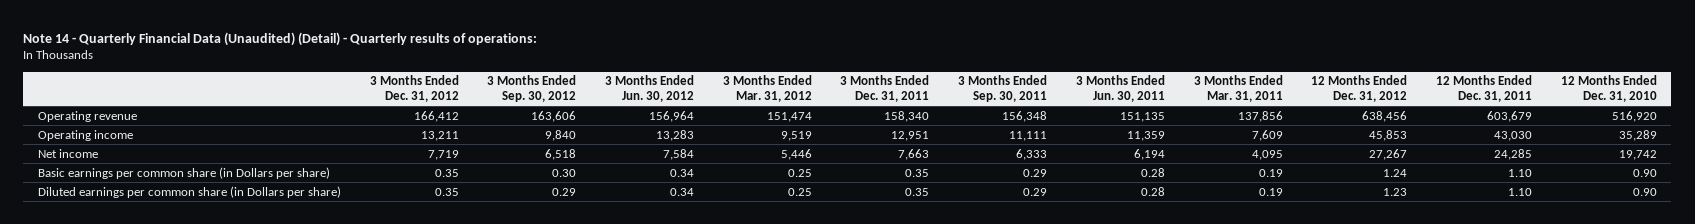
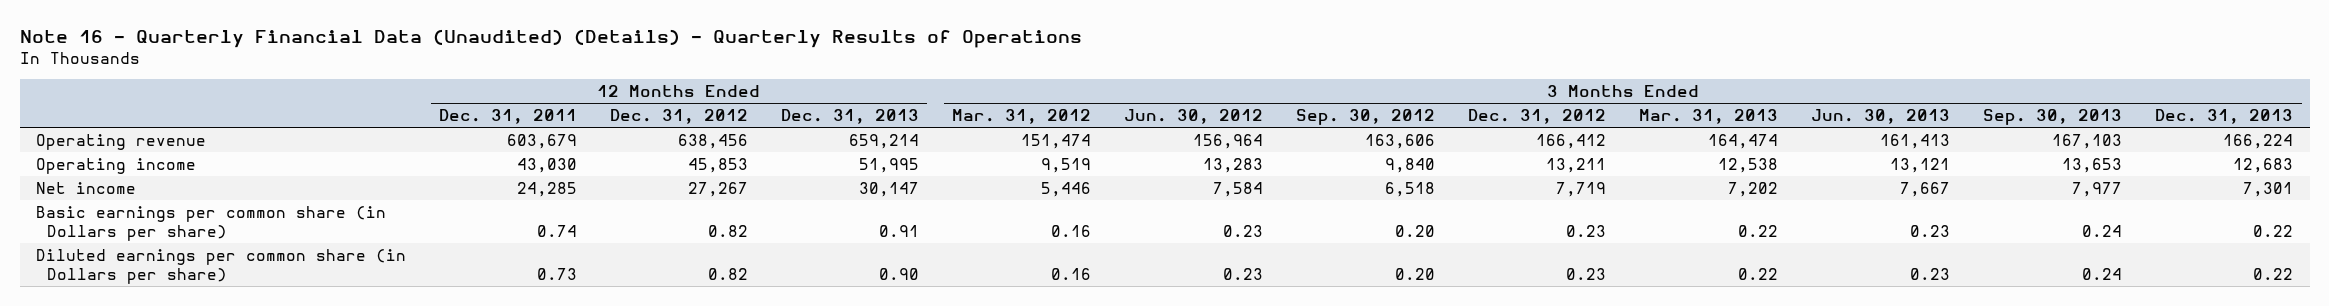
[23,31,538,46] Note 14 - Quarterly Financial Data (Unaudited) (Detail) - Quarterly results of operations: -> [19,29,1082,49] Note 16 - Quarterly Financial Data (Unaudited) (Details) - Quarterly Results of Operations
[840,75,930,103] 3 Months Ended Dec. 31, 2011 -> none
[958,75,1048,103] 3 Months Ended Sep. 30, 2011 -> none
[1075,75,1165,103] 3 Months Ended Jun. 30, 2011 -> none
[1193,75,1283,103] 3 Months Ended Mar. 31, 2011 -> none
[1560,75,1657,103] 12 Months Ended Dec. 31, 2010 -> none
none -> [781,108,920,124] Dec. 31, 2013
none -> [1639,108,1779,124] Mar. 31, 2013
none -> [1811,108,1951,124] Jun. 30, 2013
none -> [1983,108,2123,125] Sep. 30, 2013
none -> [2155,108,2294,124] Dec. 31, 2013
[434,168,459,177] 0.35 -> [1566,225,1607,238] 0.23
[552,168,577,177] 0.30 -> [1395,225,1436,238] 0.20
[669,168,694,177] 0.34 -> [1223,225,1264,238] 0.23
[787,168,812,177] 0.25 -> [1051,225,1092,238] 0.16
[1383,168,1408,177] 1.24 -> [708,225,749,238] 0.82
[1508,168,1533,177] 1.10 -> [537,225,578,238] 0.74
[434,187,459,196] 0.35 -> [1566,268,1607,281] 0.23
[552,187,577,196] 0.29 -> [1395,268,1436,281] 0.20
[669,187,694,196] 0.34 -> [1223,268,1264,281] 0.23
[787,187,812,196] 0.25 -> [1051,268,1092,281] 0.16
[1383,187,1408,196] 1.23 -> [708,268,749,281] 0.82
[1508,187,1533,196] 1.10 -> [537,268,578,281] 0.73

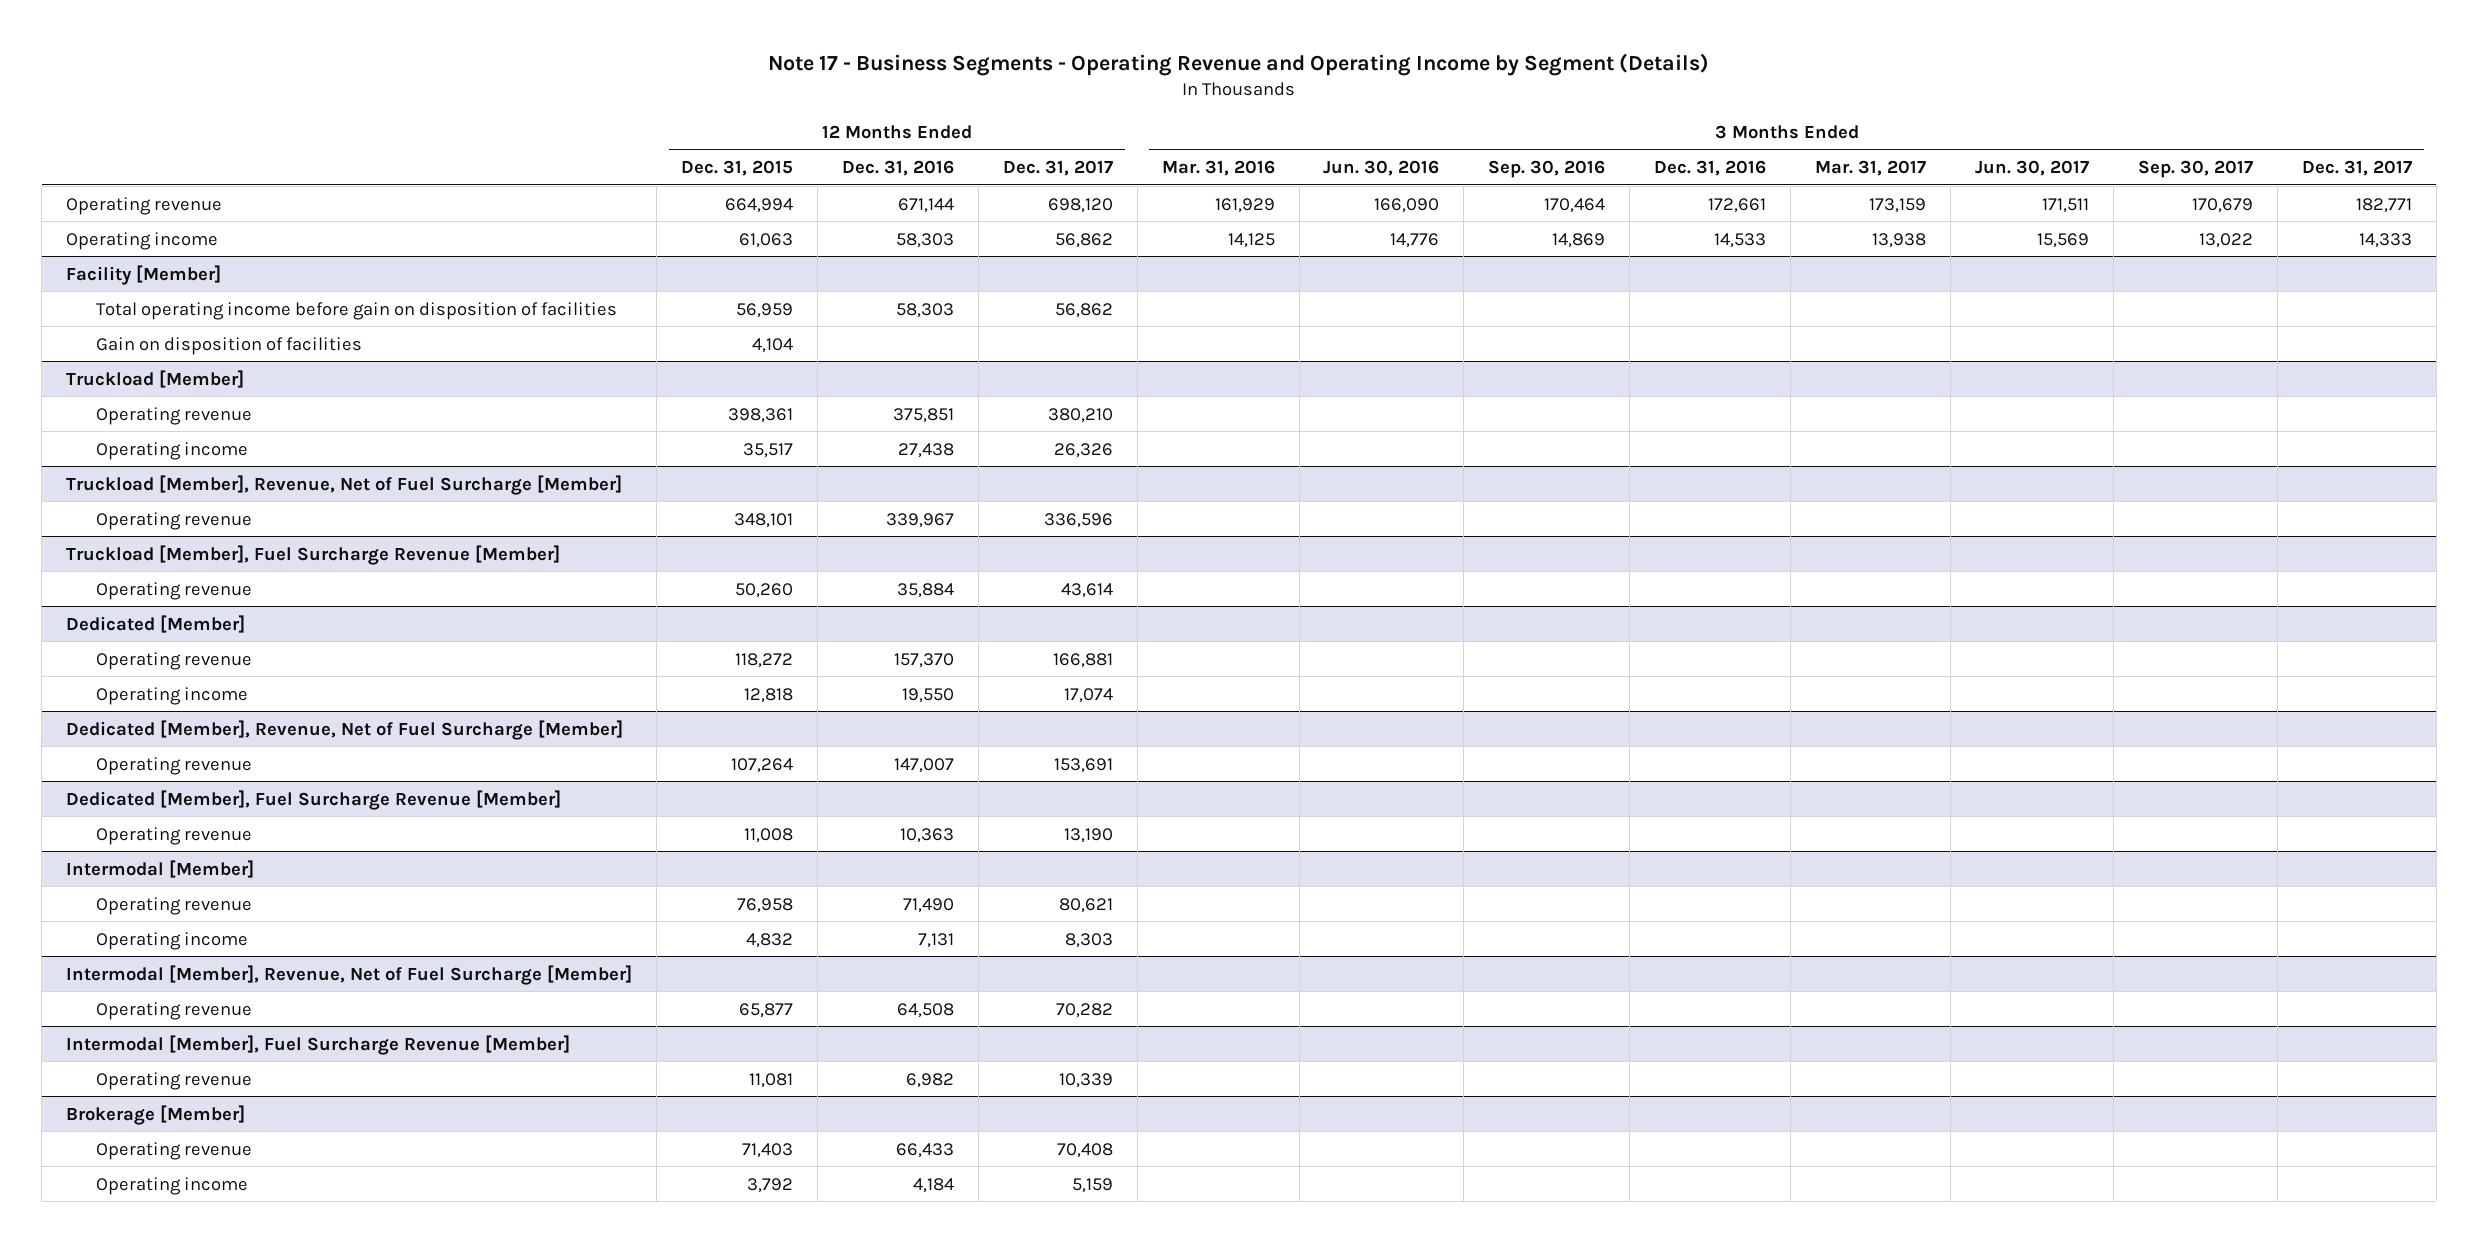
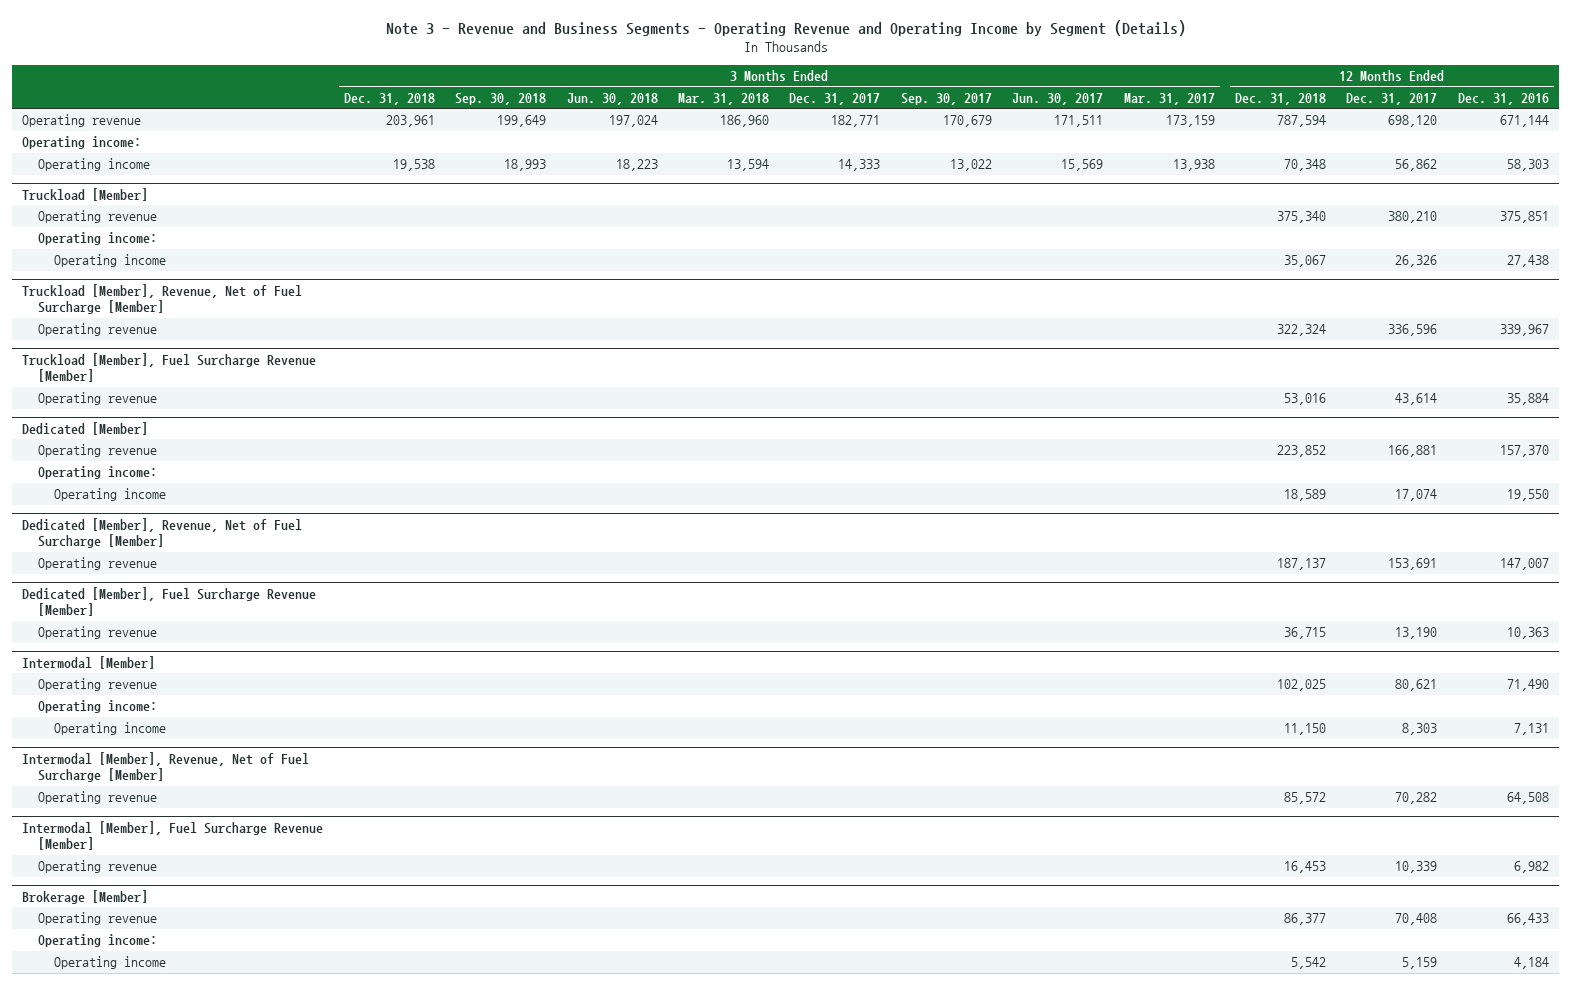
[767,53,1709,77] Note 17 - Business Segments - Operating Revenue and Operating Income by Segment (Details) -> [385,20,1186,37] Note 3 - Revenue and Business Segments - Operating Revenue and Operating Income by Segment (Details)
[681,160,794,177] Dec. 31, 2015 -> none
[1161,160,1275,177] Mar. 31, 2016 -> none
[1323,160,1440,177] Jun. 30, 2016 -> none
[1488,160,1606,179] Sep. 30, 2016 -> none
[1654,160,1767,177] Dec. 31, 2016 -> none
none -> [343,92,435,105] Dec. 31, 2018
none -> [455,92,547,105] Sep. 30, 2018
none -> [566,92,658,105] Jun. 30, 2018
none -> [677,92,769,105] Mar. 31, 2018
none -> [1234,92,1326,105] Dec. 31, 2018
none -> [22,136,142,150] Operating income:
[66,264,222,285] Facility [Member] -> none
[95,301,617,320] Total operating income before gain on disposition of facilities -> none
[95,336,362,355] Gain on disposition of facilities -> none
none -> [38,232,158,246] Operating income:
none -> [38,466,158,480] Operating income:
none -> [38,700,158,714] Operating income:
none -> [38,934,158,948] Operating income:

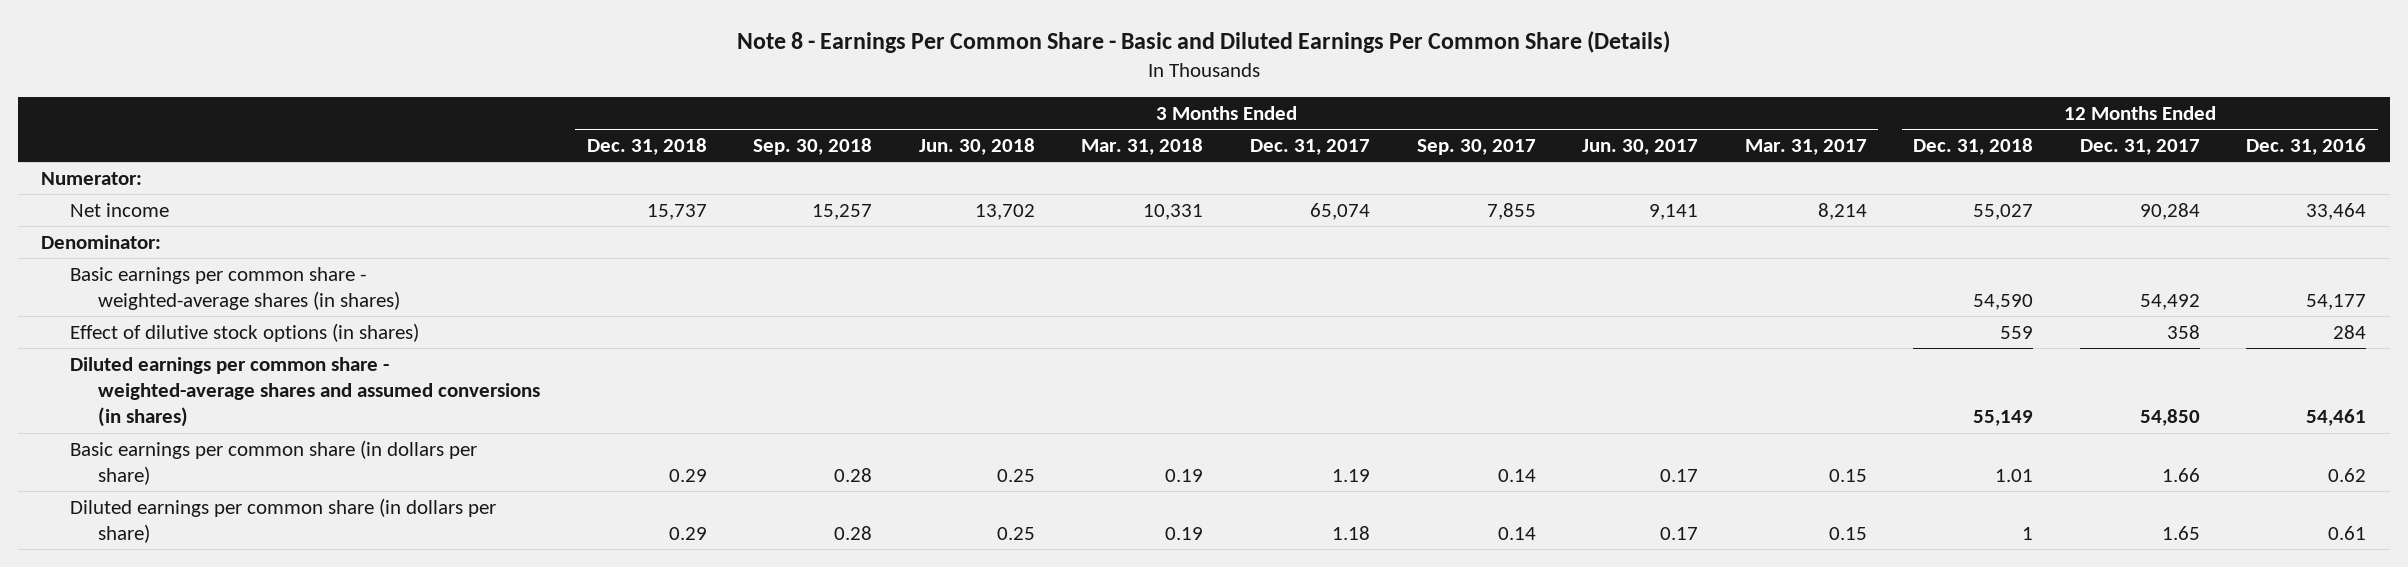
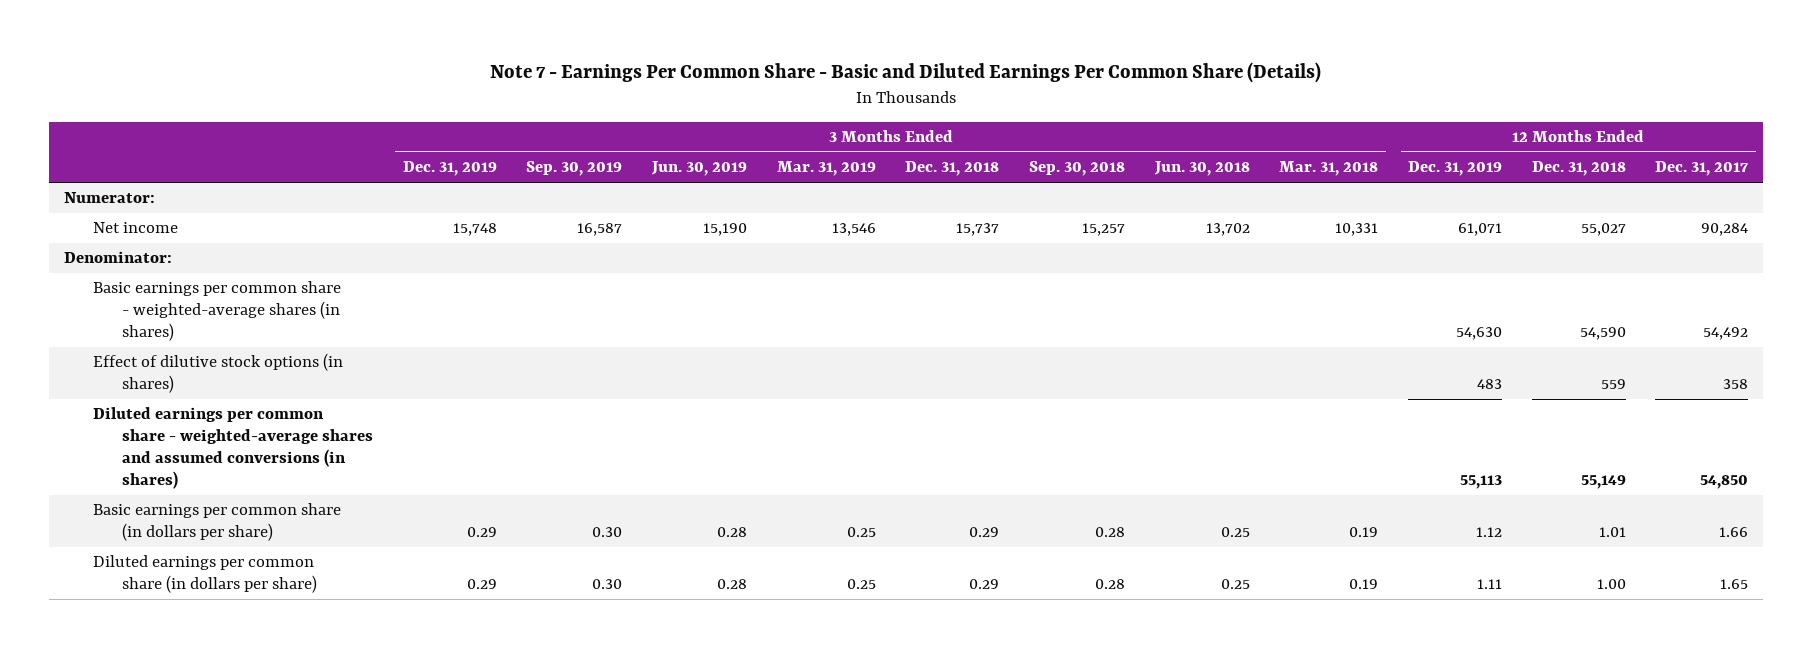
[736,31,1670,54] Note 8 - Earnings Per Common Share - Basic and Diluted Earnings Per Common Share (Details) -> [490,62,1322,84] Note 7 - Earnings Per Common Share - Basic and Diluted Earnings Per Common Share (Details)
[1249,138,1370,155] Dec. 31, 2017 -> none
[1416,138,1536,155] Sep. 30, 2017 -> none
[1582,138,1699,155] Jun. 30, 2017 -> none
[1744,138,1867,155] Mar. 31, 2017 -> none
[2246,137,2367,155] Dec. 31, 2016 -> none
none -> [402,161,497,177] Dec. 31, 2019
none -> [526,161,623,177] Sep. 30, 2019
none -> [651,161,748,177] Jun. 30, 2019
none -> [776,161,876,177] Mar. 31, 2019
none -> [1407,161,1502,177] Dec. 31, 2019
[2022,526,2034,540] 1 -> [1596,579,1626,590] 1.00

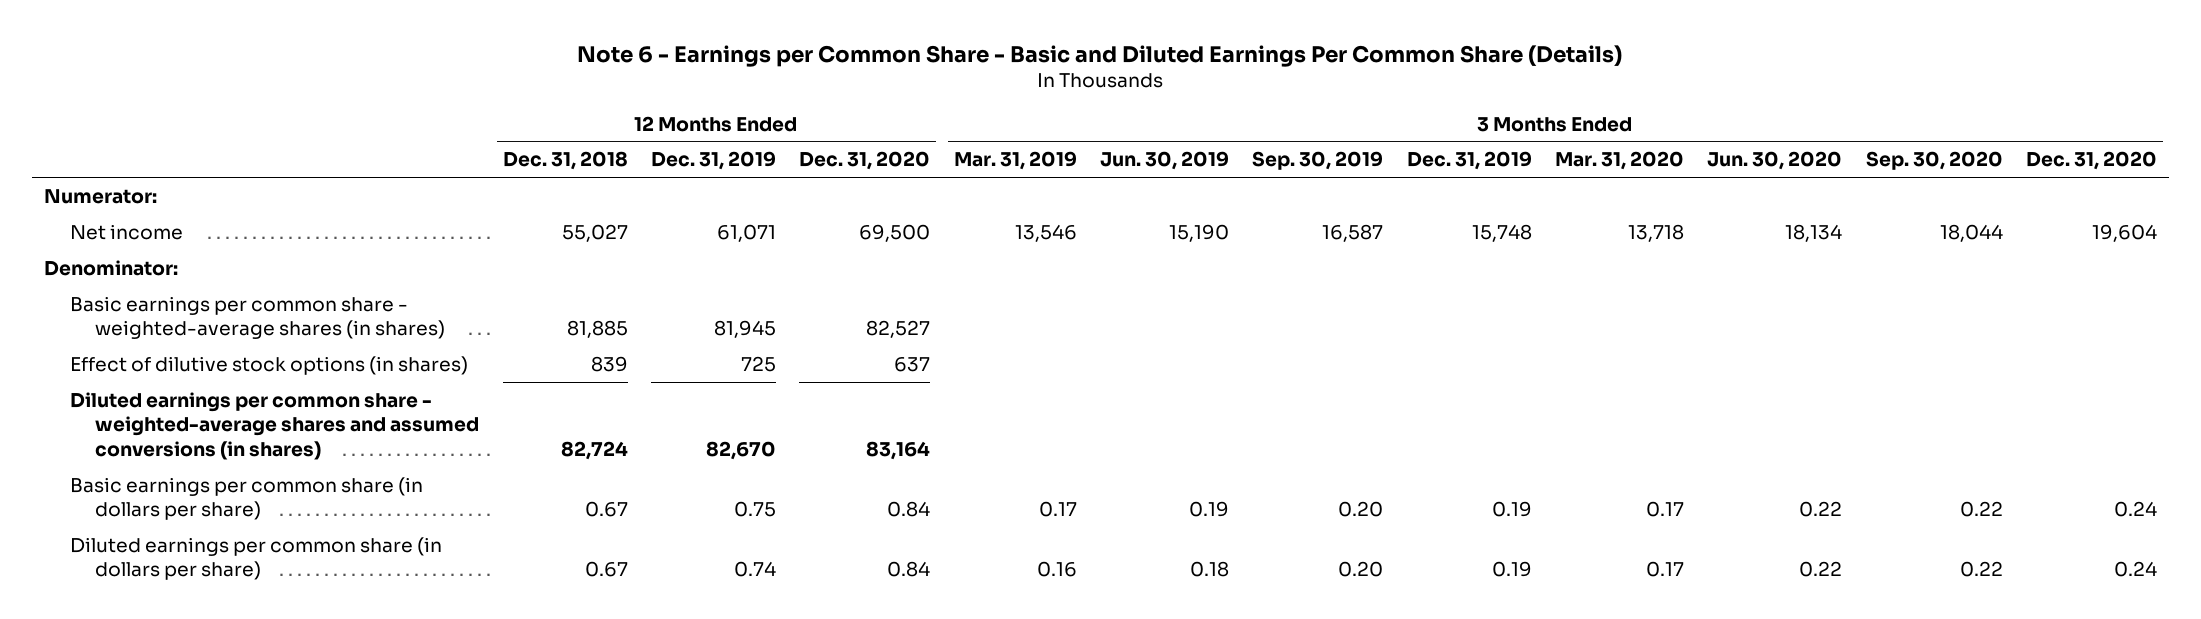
[490,62,1322,84] Note 7 - Earnings Per Common Share - Basic and Diluted Earnings Per Common Share (Details) -> [577,44,1623,67] Note 6 - Earnings per Common Share - Basic and Diluted Earnings Per Common Share (Details)
[905,161,1000,177] Dec. 31, 2018 -> none
[1029,161,1126,177] Sep. 30, 2018 -> none
[1153,161,1250,177] Jun. 30, 2018 -> none
[1279,161,1379,177] Mar. 31, 2018 -> none
[1655,161,1749,177] Dec. 31, 2017 -> none
none -> [799,151,931,171] Dec. 31, 2020
none -> [1554,151,1684,171] Mar. 31, 2020
none -> [1707,151,1843,171] Jun. 30, 2020
none -> [1865,151,2003,171] Sep. 30, 2020
none -> [2025,151,2157,171] Dec. 31, 2020
[1455,327,1502,341] 54,630 -> [713,320,776,339] 81,945
[1579,327,1626,341] 54,590 -> [566,320,628,339] 81,885
[1476,379,1502,390] 483 -> [740,355,776,372] 725
[1600,379,1626,390] 559 -> [590,355,628,372] 839
[1459,475,1502,490] 55,113 -> [705,440,776,460] 82,670
[1580,475,1626,490] 55,149 -> [560,440,628,460] 82,724
[466,527,497,538] 0.29 -> [1491,501,1532,518] 0.19
[592,527,623,538] 0.30 -> [1338,501,1384,518] 0.20
[717,527,748,538] 0.28 -> [1188,501,1229,518] 0.19
[846,527,876,538] 0.25 -> [1038,501,1077,518] 0.17
[1475,527,1502,538] 1.12 -> [733,501,776,518] 0.75
[1598,527,1626,538] 1.01 -> [584,501,628,518] 0.67
[466,579,497,590] 0.29 -> [1491,561,1532,578] 0.19
[592,579,623,590] 0.30 -> [1338,561,1384,578] 0.20
[717,579,748,590] 0.28 -> [1189,561,1229,578] 0.18
[846,579,876,590] 0.25 -> [1036,561,1077,578] 0.16
[1476,579,1502,590] 1.11 -> [733,561,776,578] 0.74
[1596,579,1626,590] 1.00 -> [584,561,628,578] 0.67

